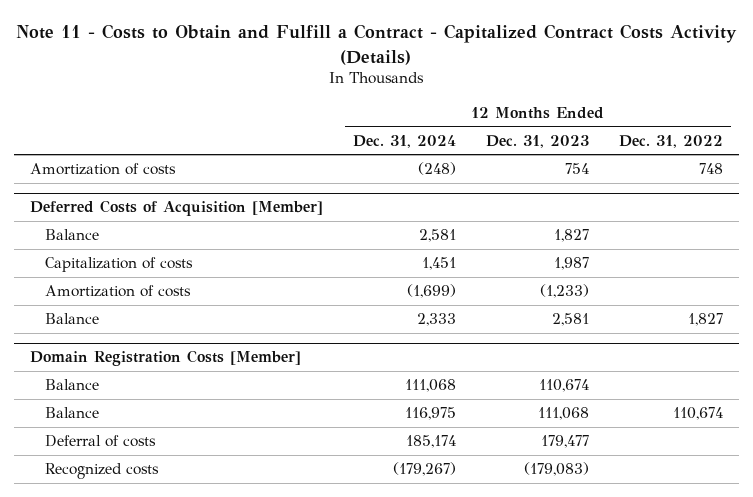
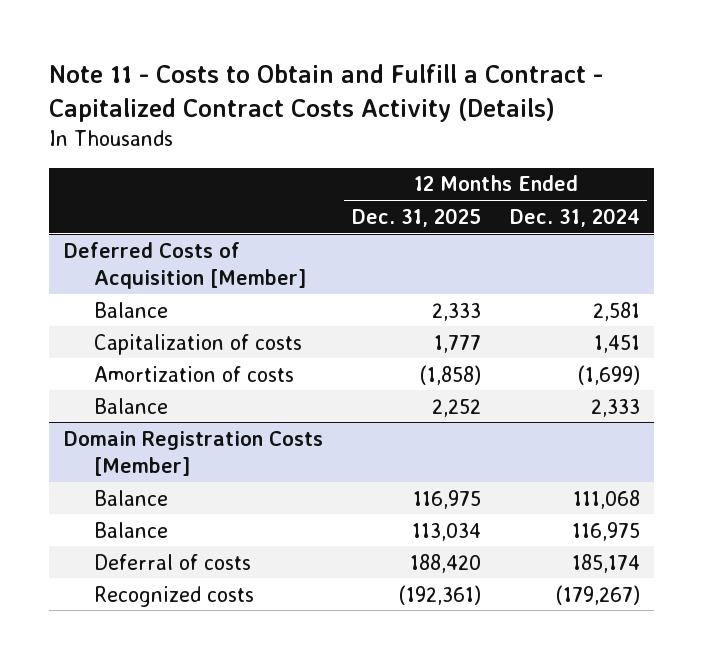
[486,134,590,148] Dec. 31, 2023 -> none
[619,134,724,148] Dec. 31, 2022 -> none
none -> [351,207,481,227] Dec. 31, 2025
[29,163,176,176] Amortization of costs -> none

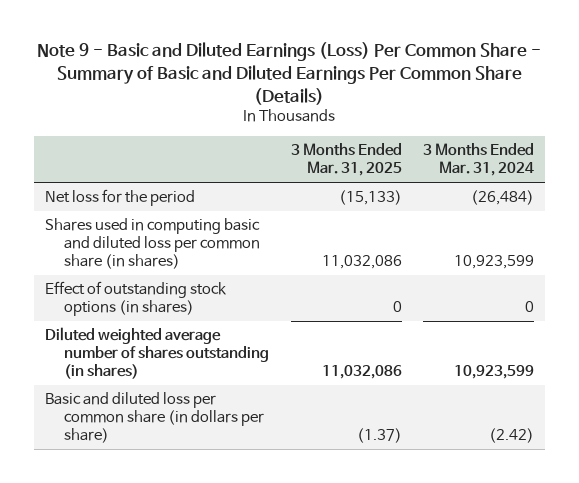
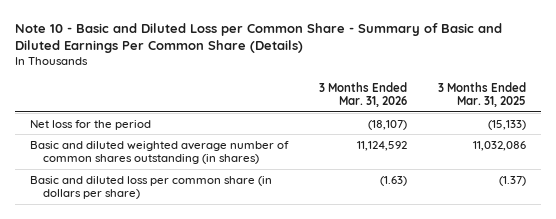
[37,42,542,105] Note 9 - Basic and Diluted Earnings (Loss) Per Common Share - Summary of Basic and Diluted Earnings Per Common Share (Details) -> [15,22,503,54] Note 10 - Basic and Diluted Loss per Common Share - Summary of Basic and Diluted Earnings Per Common Share (Details)
[423,143,535,177] 3 Months Ended Mar. 31, 2024 -> none
none -> [319,81,408,108] 3 Months Ended Mar. 31, 2026
[44,218,260,270] Shares used in computing basic and diluted loss per common share (in shares) -> none
[44,281,227,317] Effect of outstanding stock options (in shares) -> none
[44,327,269,380] Diluted weighted average number of shares outstanding (in shares) -> [30,140,290,165] Basic and diluted weighted average number of common shares outstanding (in shares)

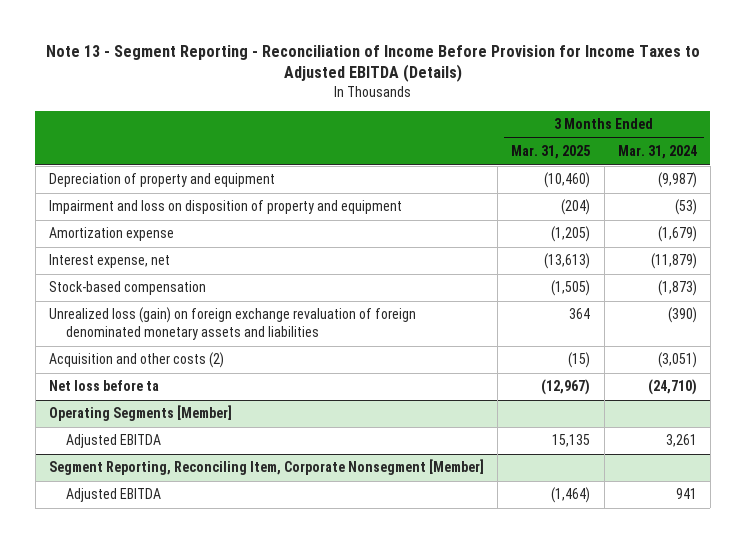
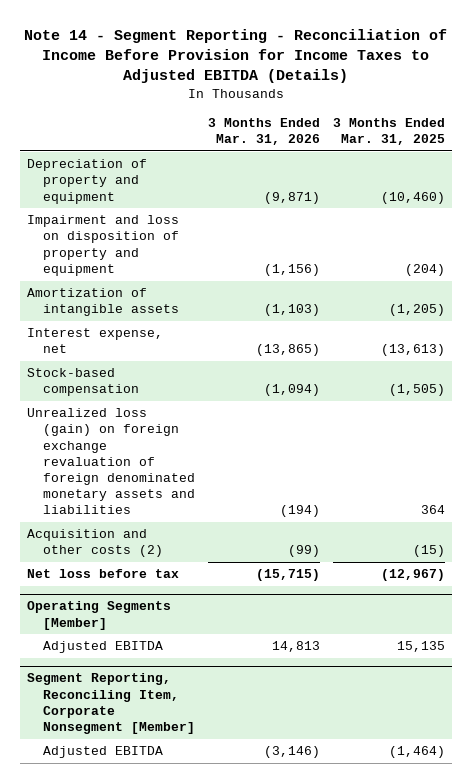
[45,44,700,83] Note 13 - Segment Reporting - Reconciliation of Income Before Provision for Income Taxes to Adjusted EBITDA (Details) -> [24,29,448,84] Note 14 - Segment Reporting - Reconciliation of Income Before Provision for Income Taxes to Adjusted EBITDA (Details)
[617,145,697,160] Mar. 31, 2024 -> none
none -> [208,117,321,146] 3 Months Ended Mar. 31, 2026
[48,227,174,242] Amortization expense -> [26,288,180,317] Amortization of intangible assets
[48,380,159,392] Net loss before ta -> [26,569,179,579] Net loss before tax

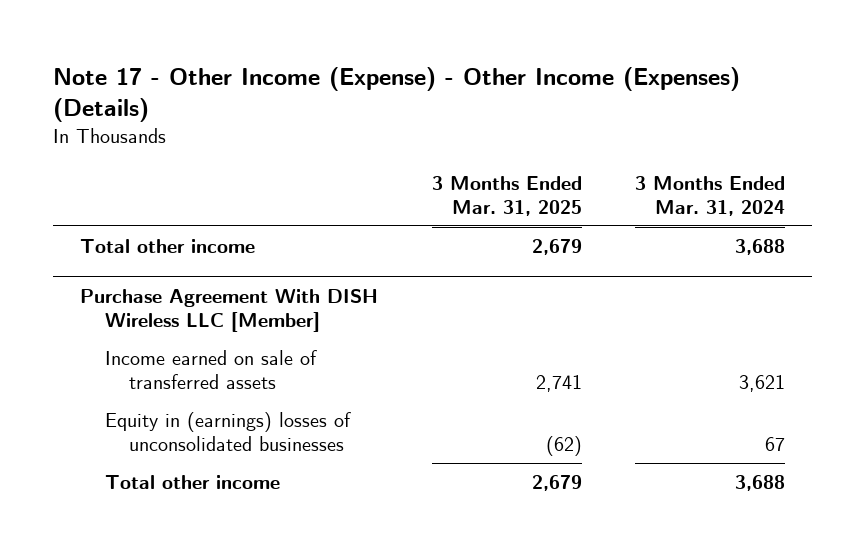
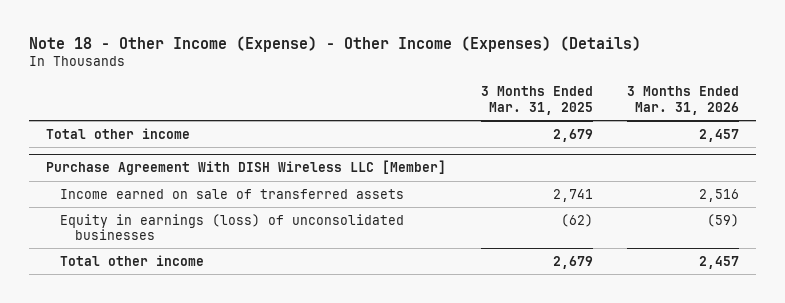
[53,66,741,123] Note 17 - Other Income (Expense) - Other Income (Expenses) (Details) -> [28,35,641,52] Note 18 - Other Income (Expense) - Other Income (Expenses) (Details)
[635,175,786,216] 3 Months Ended Mar. 31, 2024 -> none
none -> [627,86,740,115] 3 Months Ended Mar. 31, 2026
[104,412,351,452] Equity in (earnings) losses of unconsolidated businesses -> [60,213,405,241] Equity in earnings (loss) of unconsolidated businesses

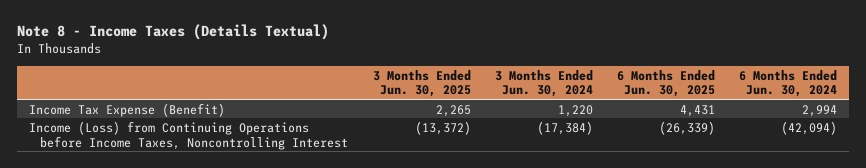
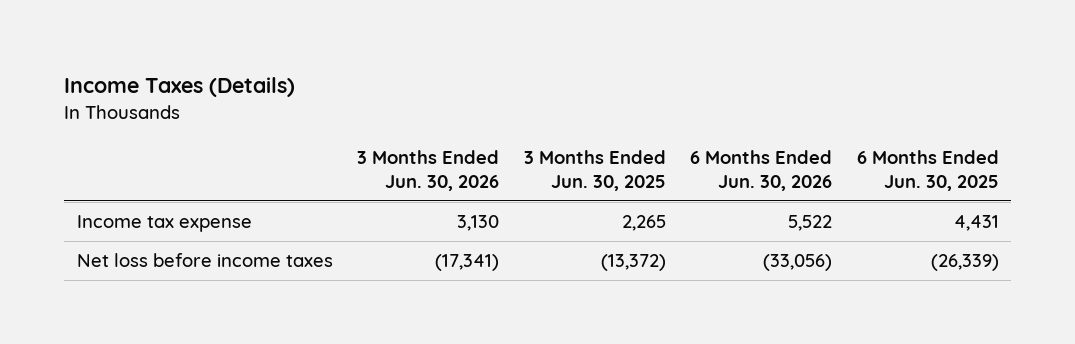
[17,24,330,41] Note 8 - Income Taxes (Details Textual) -> [64,77,296,98] Income Taxes (Details)
[494,69,593,98] 3 Months Ended Jun. 30, 2024 -> none
[739,69,838,98] 6 Months Ended Jun. 30, 2024 -> none
none -> [357,149,500,191] 3 Months Ended Jun. 30, 2026
none -> [690,149,833,191] 6 Months Ended Jun. 30, 2026
[29,102,226,117] Income Tax Expense (Benefit) -> [76,215,252,233] Income tax expense
[29,120,349,150] Income (Loss) from Continuing Operations before Income Taxes, Noncontrolling Interest -> [76,253,333,268] Net loss before income taxes

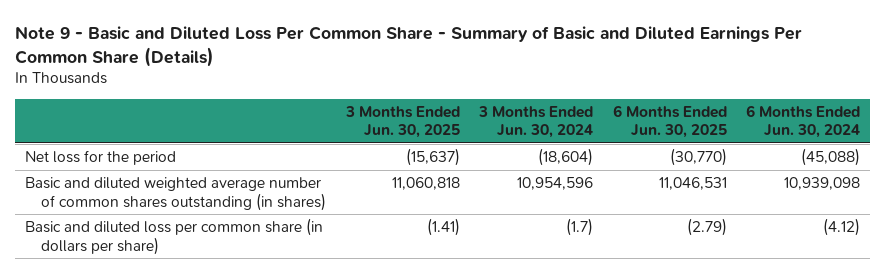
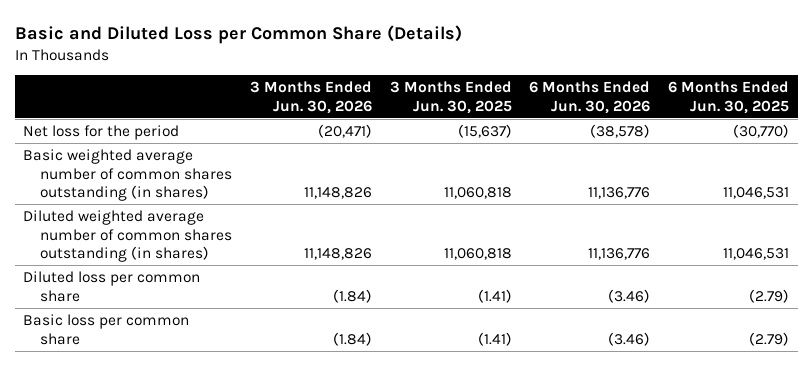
[15,25,803,67] Note 9 - Basic and Diluted Loss Per Common Share - Summary of Basic and Diluted Earnings Per Common Share (Details) -> [14,24,462,44] Basic and Diluted Loss per Common Share (Details)
[478,105,594,139] 3 Months Ended Jun. 30, 2024 -> none
[746,104,861,139] 6 Months Ended Jun. 30, 2024 -> none
none -> [249,80,372,114] 3 Months Ended Jun. 30, 2026
none -> [529,80,651,114] 6 Months Ended Jun. 30, 2026
none -> [23,148,233,202] Basic weighted average number of common shares outstanding (in shares)
[24,177,327,211] Basic and diluted weighted average number of common shares outstanding (in shares) -> [23,209,233,263] Diluted weighted average number of common shares outstanding (in shares)
none -> [23,270,201,302] Diluted loss per common share
[24,218,323,255] Basic and diluted loss per common share (in dollars per share) -> [23,313,190,345] Basic loss per common share

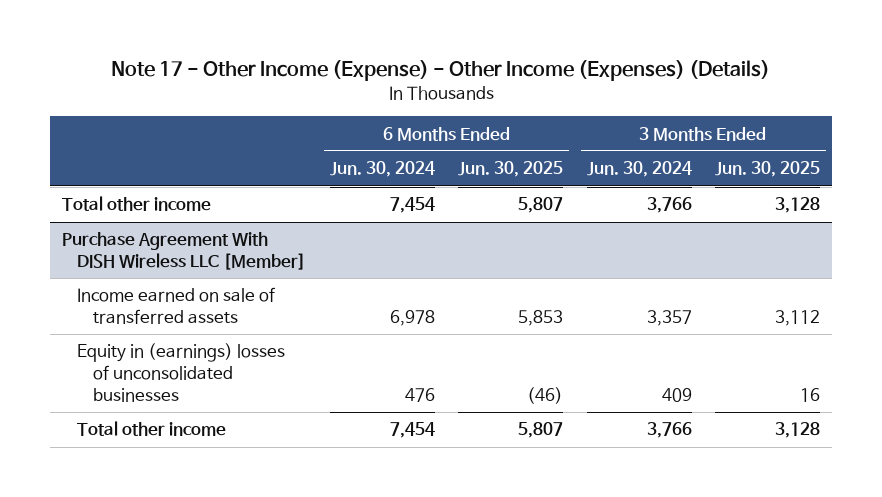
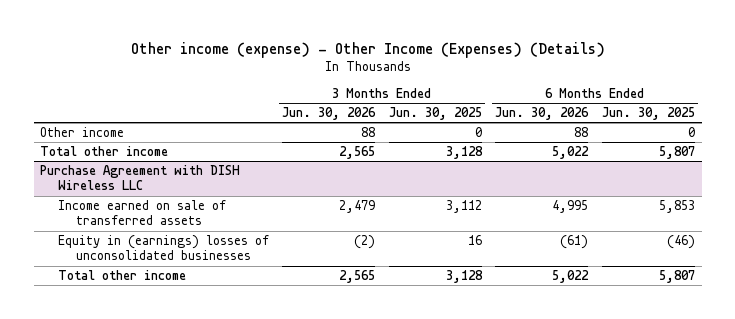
[110,60,770,82] Note 17 - Other Income (Expense) - Other Income (Expenses) (Details) -> [130,41,605,58] Other income (expense) - Other Income (Expenses) (Details)
[329,161,435,178] Jun. 30, 2024 -> none
[586,161,692,178] Jun. 30, 2024 -> none
none -> [282,107,377,121] Jun. 30, 2026
none -> [495,107,590,121] Jun. 30, 2026
none -> [40,127,125,138] Other income
[61,232,307,271] Purchase Agreement With DISH Wireless LLC [Member] -> [40,165,241,191] Purchase Agreement with DISH Wireless LLC

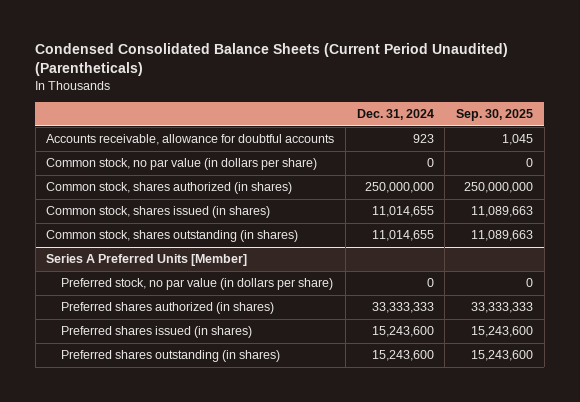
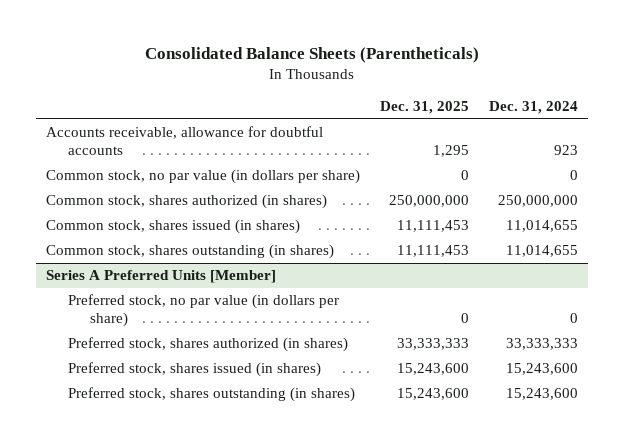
[35,43,509,77] Condensed Consolidated Balance Sheets (Current Period Unaudited) (Parentheticals) -> [145,47,480,64] Consolidated Balance Sheets (Parentheticals)
[456,109,534,122] Sep. 30, 2025 -> none
none -> [380,101,470,115] Dec. 31, 2025
[61,302,275,315] Preferred shares authorized (in shares) -> [67,337,348,353] Preferred stock, shares authorized (in shares)
[61,326,253,339] Preferred shares issued (in shares) -> [67,362,321,378] Preferred stock, shares issued (in shares)
[61,350,281,363] Preferred shares outstanding (in shares) -> [67,387,355,403] Preferred stock, shares outstanding (in shares)

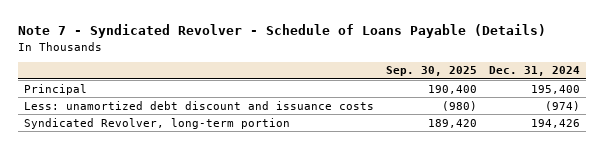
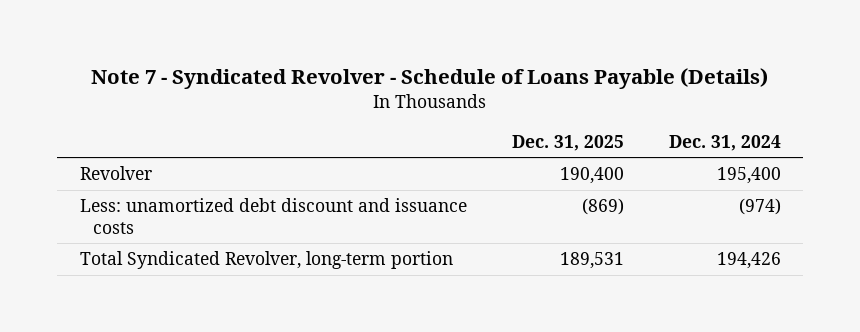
[385,66,477,77] Sep. 30, 2025 -> none
none -> [511,134,624,151] Dec. 31, 2025
[24,83,88,95] Principal -> [79,166,152,181] Revolver
[24,117,291,129] Syndicated Revolver, long-term portion -> [79,251,453,270] Total Syndicated Revolver, long-term portion

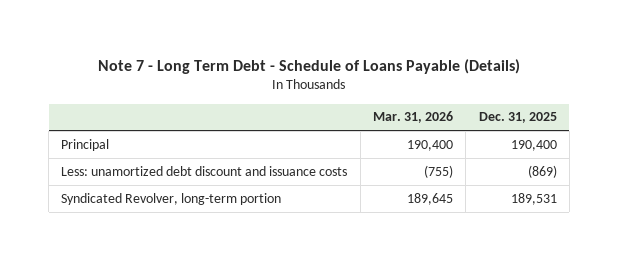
[91,68,769,90] Note 7 - Syndicated Revolver - Schedule of Loans Payable (Details) -> [98,58,521,74] Note 7 - Long Term Debt - Schedule of Loans Payable (Details)
[668,134,781,151] Dec. 31, 2024 -> none
none -> [373,111,454,124] Mar. 31, 2026
[79,166,152,181] Revolver -> [61,138,110,151] Principal
[79,251,453,270] Total Syndicated Revolver, long-term portion -> [61,192,282,205] Syndicated Revolver, long-term portion

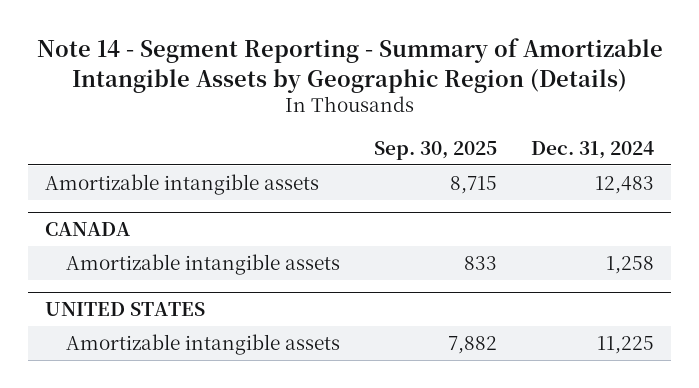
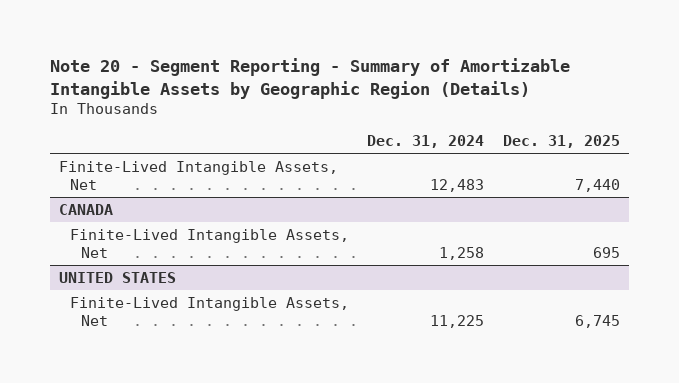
[36,38,663,93] Note 14 - Segment Reporting - Summary of Amortizable Intangible Assets by Geographic Region (Details) -> [49,58,570,99] Note 20 - Segment Reporting - Summary of Amortizable Intangible Assets by Geographic Region (Details)
[374,140,498,160] Sep. 30, 2025 -> none
none -> [502,135,620,149] Dec. 31, 2025
[44,173,319,195] Amortizable intangible assets -> [58,160,338,191] Finite-Lived Intangible Assets, Net
[66,253,341,275] Amortizable intangible assets -> [70,228,350,259] Finite-Lived Intangible Assets, Net
[66,333,341,355] Amortizable intangible assets -> [70,296,350,327] Finite-Lived Intangible Assets, Net

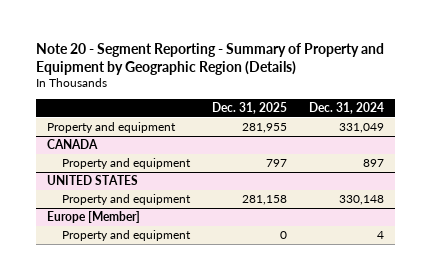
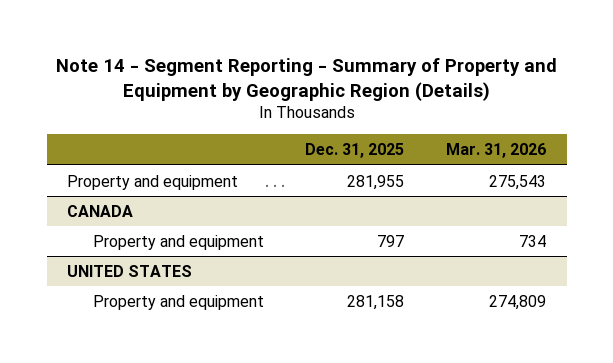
[35,42,384,75] Note 20 - Segment Reporting - Summary of Property and Equipment by Geographic Region (Details) -> [55,57,557,101] Note 14 - Segment Reporting - Summary of Property and Equipment by Geographic Region (Details)
[308,102,384,115] Dec. 31, 2024 -> none
none -> [445,143,546,159] Mar. 31, 2026
[46,211,140,224] Europe [Member] -> none
[61,230,191,242] Property and equipment -> none

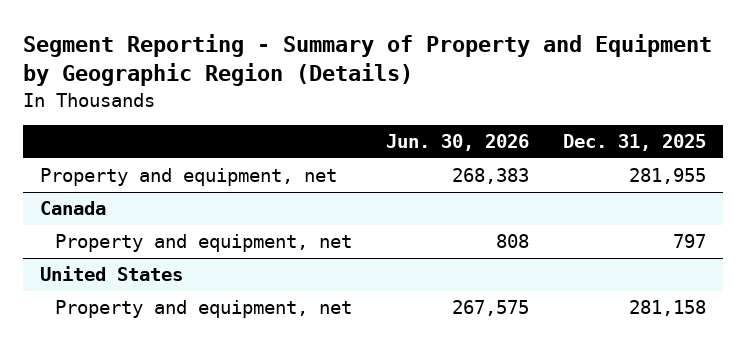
[55,57,557,101] Note 14 - Segment Reporting - Summary of Property and Equipment by Geographic Region (Details) -> [23,34,713,87] Segment Reporting - Summary of Property and Equipment by Geographic Region (Details)
[445,143,546,159] Mar. 31, 2026 -> none
none -> [385,134,529,152] Jun. 30, 2026
[67,174,239,190] Property and equipment -> [40,168,338,187] Property and equipment, net
[67,204,134,217] CANADA -> [40,201,107,216] Canada
[92,234,264,250] Property and equipment -> [54,234,352,253] Property and equipment, net
[67,264,193,277] UNITED STATES -> [40,266,184,282] United States
[92,294,264,310] Property and equipment -> [54,300,352,319] Property and equipment, net

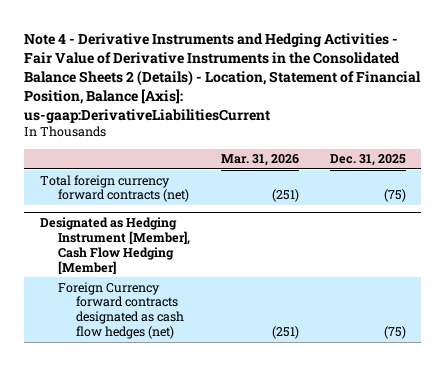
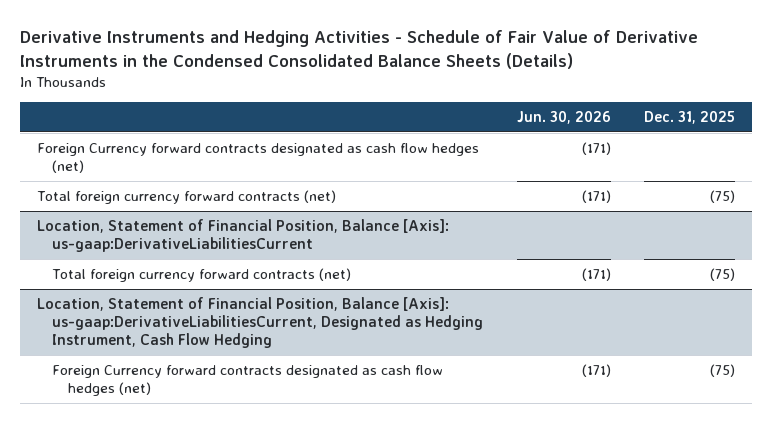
[24,32,422,123] Note 4 - Derivative Instruments and Hedging Activities - Fair Value of Derivative Instruments in the Consolidated Balance Sheets 2 (Details) - Location, Statement of Financial Position, Balance [Axis]: us-gaap:DerivativeLiabilitiesCurrent -> [19,30,698,69] Derivative Instruments and Hedging Activities - Schedule of Fair Value of Derivative Instruments in the Condensed Consolidated Balance Sheets (Details)
[220,154,299,167] Mar. 31, 2026 -> none
none -> [516,110,611,124] Jun. 30, 2026
none -> [36,142,479,174] Foreign Currency forward contracts designated as cash flow hedges (net)
[39,217,191,275] Designated as Hedging Instrument [Member], Cash Flow Hedging [Member] -> none
none -> [36,218,449,253] Location, Statement of Financial Position, Balance [Axis]: us-gaap:DerivativeLiabilitiesCurrent
none -> [52,267,352,282] Total foreign currency forward contracts (net)
none -> [36,296,484,349] Location, Statement of Financial Position, Balance [Axis]: us-gaap:DerivativeLiabilitiesCurrent, Designated as Hedging Instrument, Cash Flow Hedging

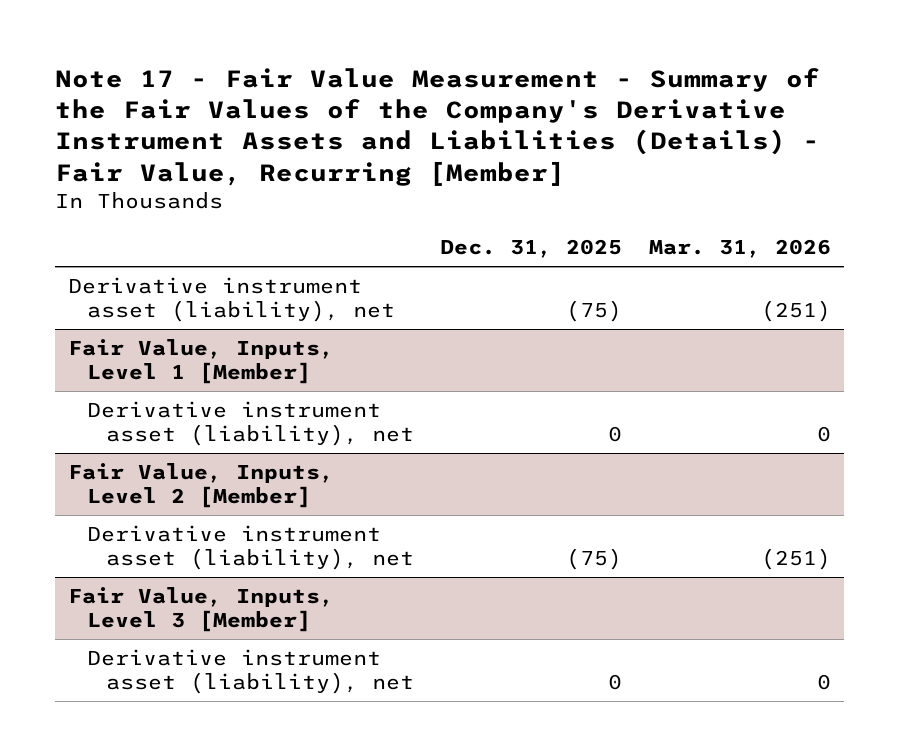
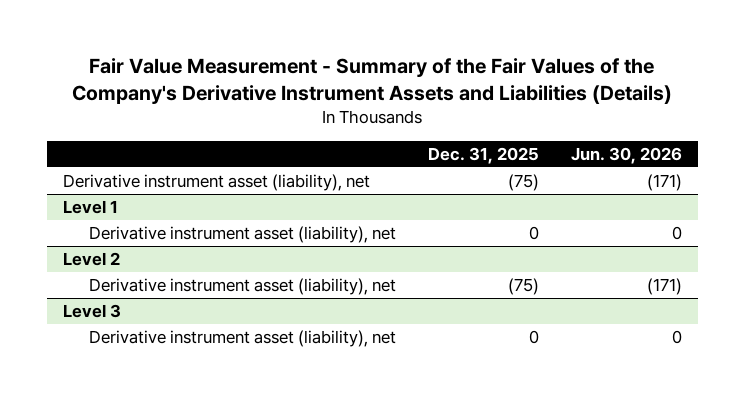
[55,67,821,186] Note 17 - Fair Value Measurement - Summary of the Fair Values of the Company's Derivative Instrument Assets and Liabilities (Details) - Fair Value, Recurring [Member] -> [72,58,673,105] Fair Value Measurement - Summary of the Fair Values of the Company's Derivative Instrument Assets and Liabilities (Details)
[648,239,831,259] Mar. 31, 2026 -> none
none -> [571,146,683,164] Jun. 30, 2026
[68,339,335,384] Fair Value, Inputs, Level 1 [Member] -> [62,200,118,215] Level 1
[68,463,335,508] Fair Value, Inputs, Level 2 [Member] -> [62,252,120,267] Level 2
[68,587,335,632] Fair Value, Inputs, Level 3 [Member] -> [62,304,121,319] Level 3

